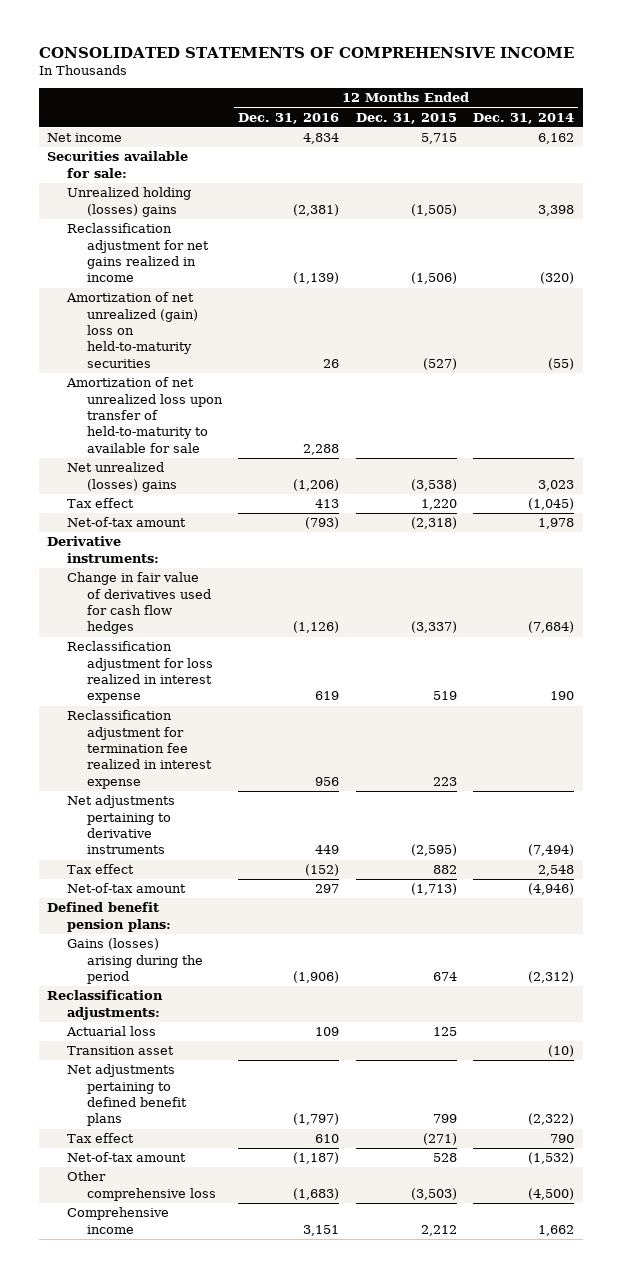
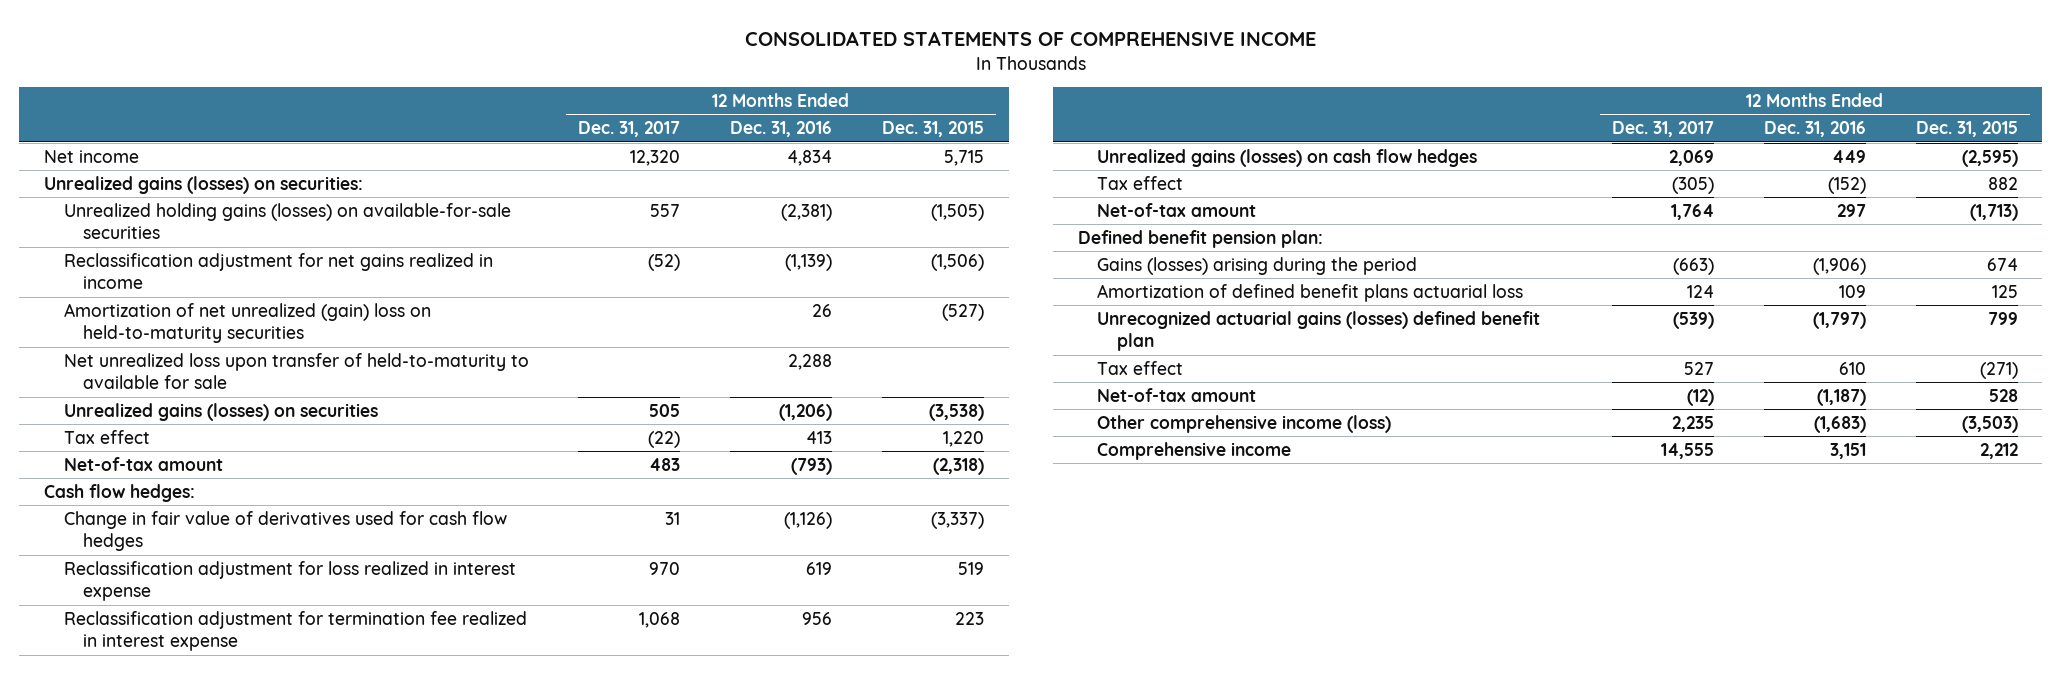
[473,112,575,124] Dec. 31, 2014 -> none
none -> [578,121,681,138] Dec. 31, 2017
[46,151,188,178] Securities available for sale: -> [43,175,363,194] Unrealized gains (losses) on securities:
[66,187,191,217] Unrealized holding (losses) gains -> [63,202,511,240] Unrealized holding gains (losses) on available-for-sale securities
[65,377,223,453] Amortization of net unrealized loss upon transfer of held-to-maturity to available for sale -> [63,352,529,390] Net unrealized loss upon transfer of held-to-maturity to available for sale
[66,462,177,492] Net unrealized (losses) gains -> [63,402,378,421] Unrealized gains (losses) on securities
[46,536,159,563] Derivative instruments: -> [43,483,195,502] Cash flow hedges:
[66,795,175,855] Net adjustments pertaining to derivative instruments -> [1097,148,1478,167] Unrealized gains (losses) on cash flow hedges
[46,902,171,932] Defined benefit pension plans: -> [1077,229,1323,248] Defined benefit pension plan:
[46,990,163,1020] Reclassification adjustments: -> none
[66,1046,174,1056] Transition asset -> none
[65,1026,156,1037] Actuarial loss -> [1097,283,1524,302] Amortization of defined benefit plans actuarial loss
[66,1064,187,1127] Net adjustments pertaining to defined benefit plans -> [1097,310,1541,352] Unrecognized actuarial gains (losses) defined benefit plan
[66,1171,216,1201] Other comprehensive loss -> [1097,414,1392,433] Other comprehensive income (loss)

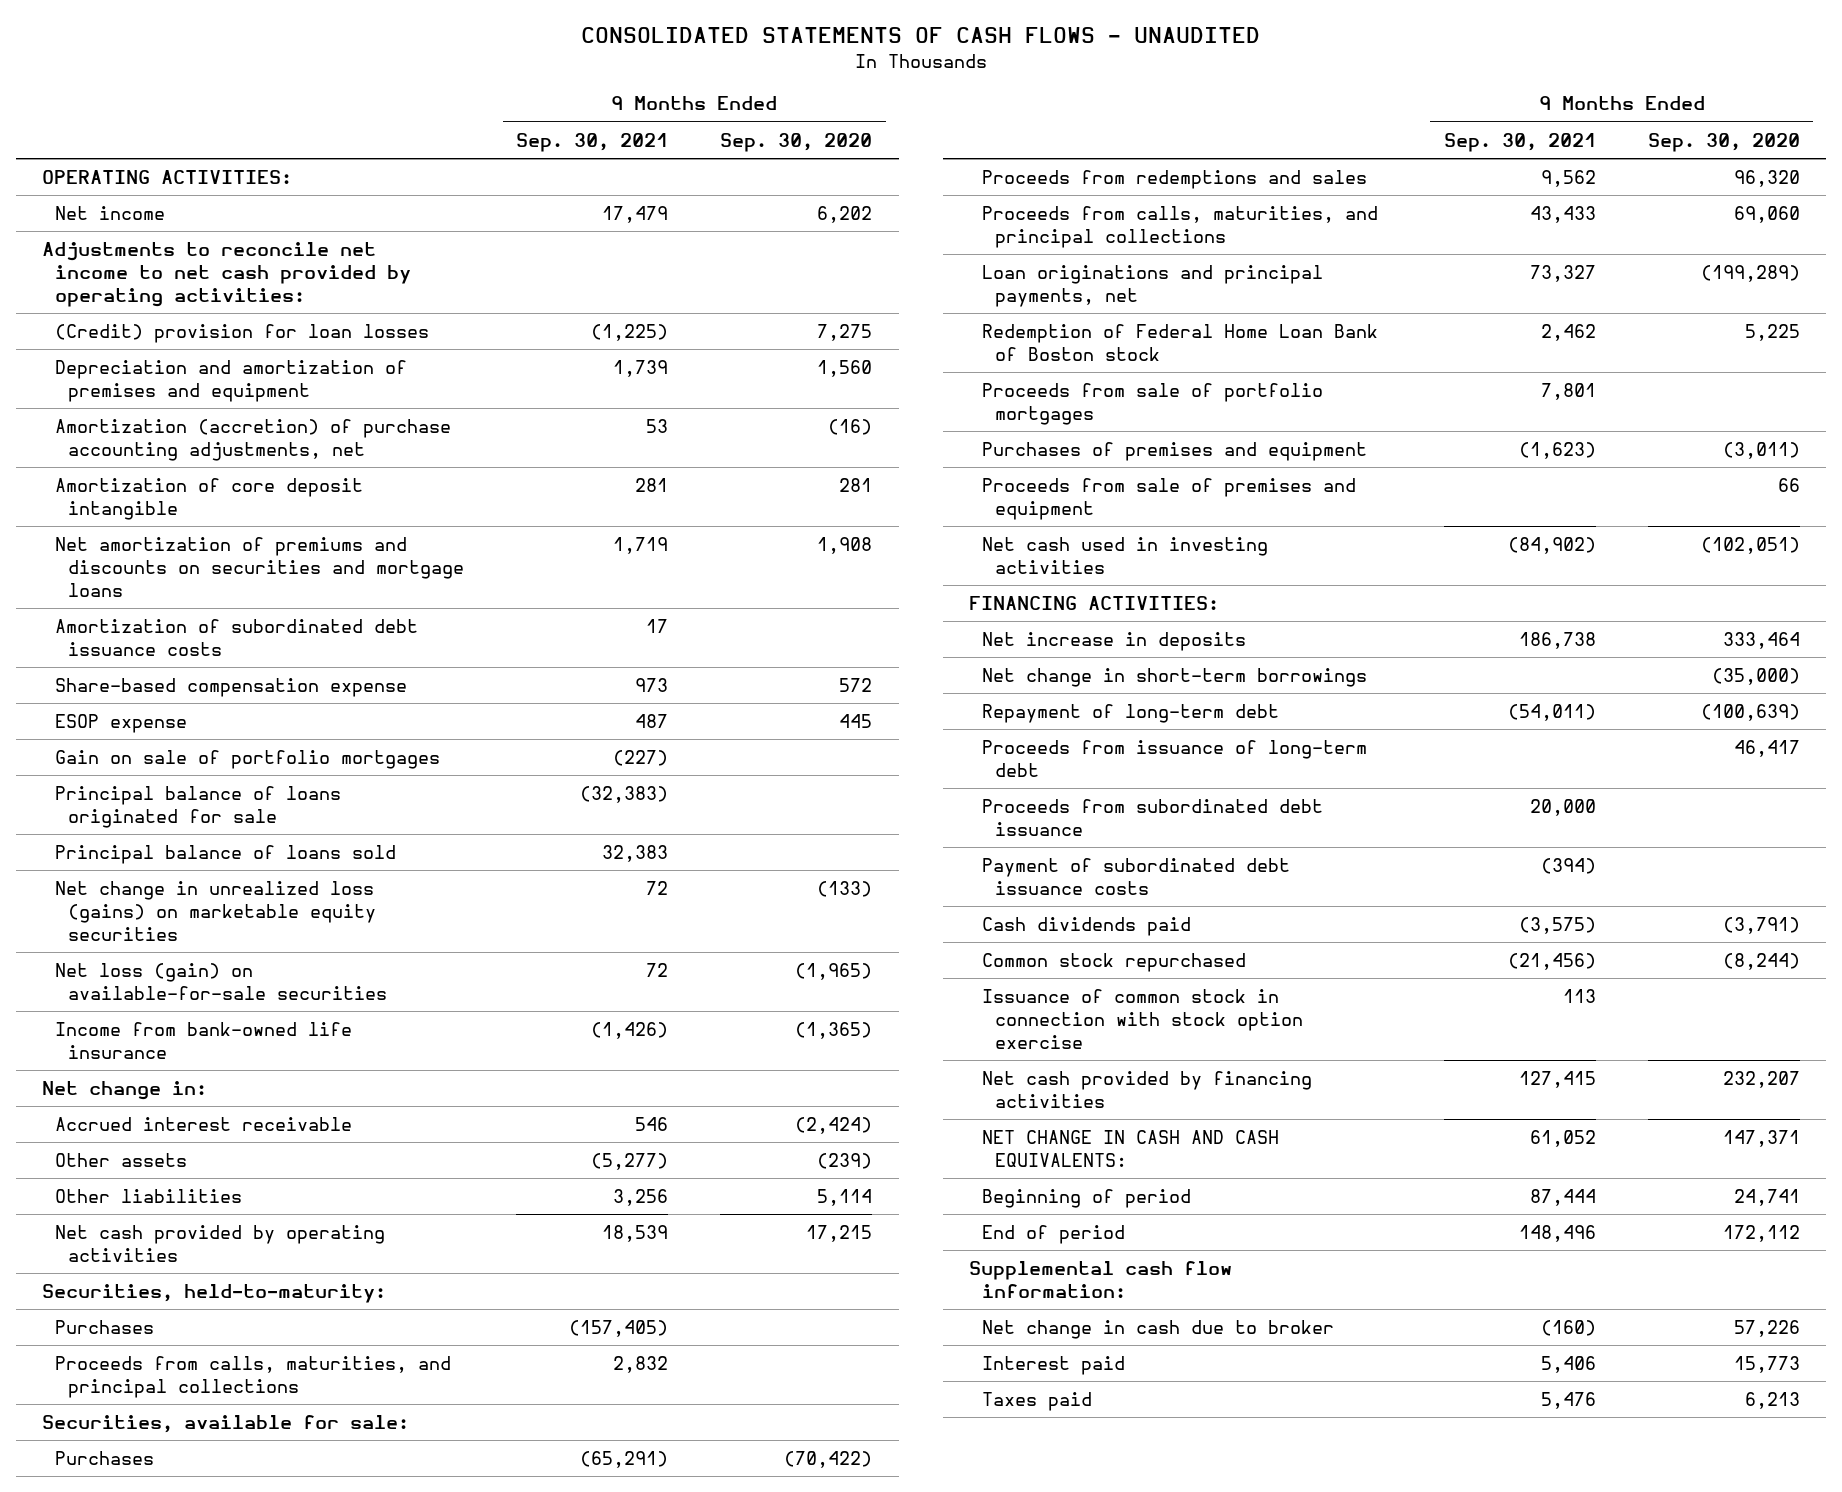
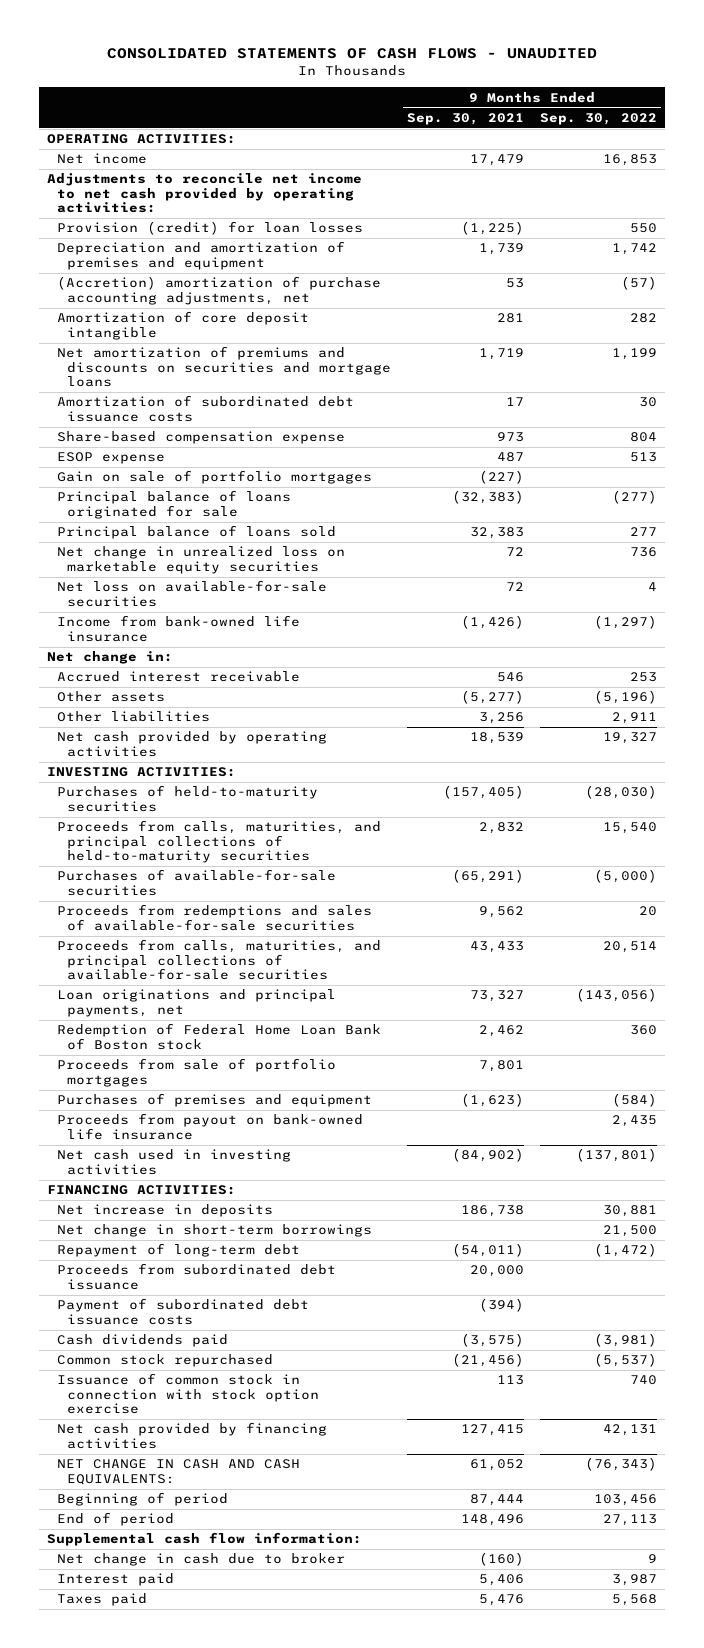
[720,132,873,152] Sep. 30, 2020 -> none
none -> [540,112,658,125] Sep. 30, 2022
[54,323,429,343] (Credit) provision for loan losses -> [57,221,364,236] Provision (credit) for loan losses
[54,418,451,461] Amortization (accretion) of purchase accounting adjustments, net -> [57,276,382,305] (Accretion) amortization of purchase accounting adjustments, net
[54,880,376,941] Net change in unrealized loss (gains) on marketable equity securities -> [57,546,346,574] Net change in unrealized loss on marketable equity securities
[54,962,387,1000] Net loss (gain) on available-for-sale securities -> [57,580,328,607] Net loss on available-for-sale securities
[42,1283,387,1303] Securities, held-to-maturity: -> none
[42,1414,410,1433] Securities, available for sale: -> none
none -> [47,767,237,778] INVESTING ACTIVITIES:
[54,1319,154,1334] Purchases -> [57,785,319,812] Purchases of held-to-maturity securities
[54,1355,451,1398] Proceeds from calls, maturities, and principal collections -> [57,820,382,864] Proceeds from calls, maturities, and principal collections of held-to-maturity securities
[54,1450,154,1465] Purchases -> [57,869,337,896] Purchases of available-for-sale securities
[982,169,1368,189] Proceeds from redemptions and sales -> [57,904,373,931] Proceeds from redemptions and sales of available-for-sale securities
[982,205,1379,248] Proceeds from calls, maturities, and principal collections -> [57,939,382,981] Proceeds from calls, maturities, and principal collections of available-for-sale securities
[982,477,1357,520] Proceeds from sale of premises and equipment -> none
none -> [57,1113,364,1140] Proceeds from payout on bank-owned life insurance
[982,739,1368,777] Proceeds from issuance of long-term debt -> none

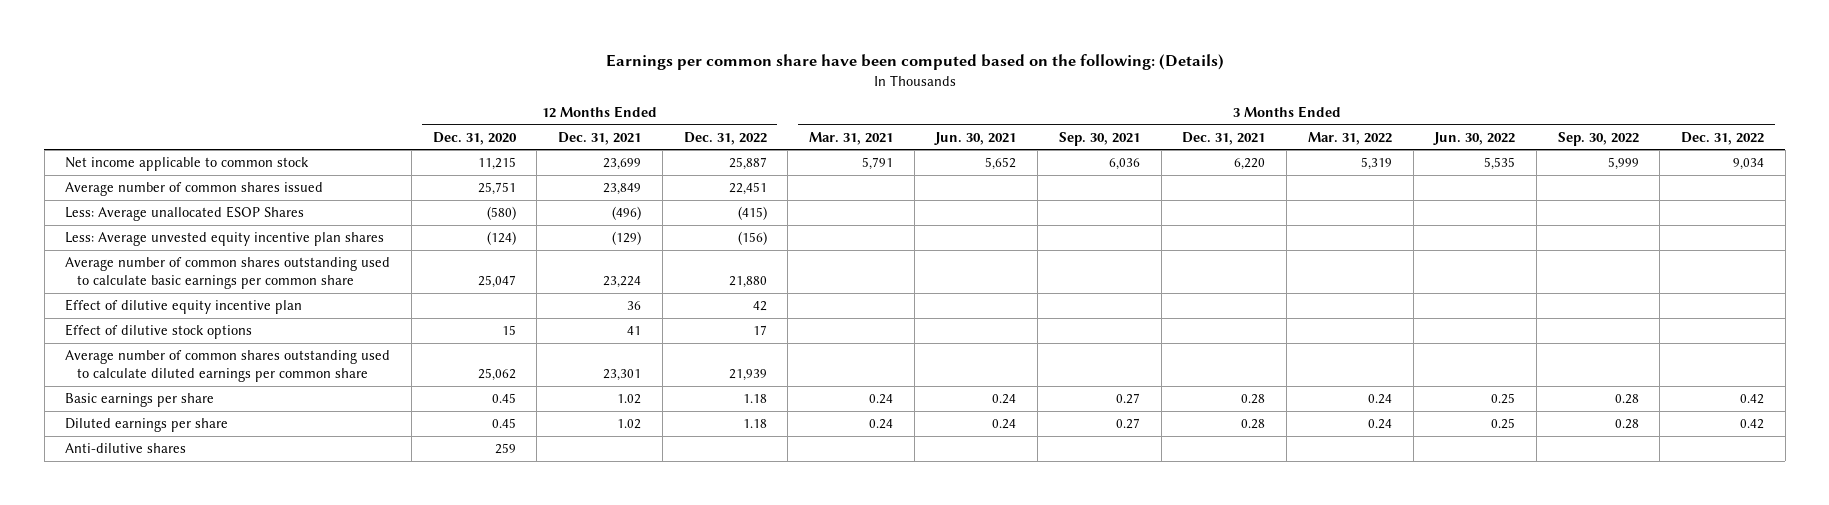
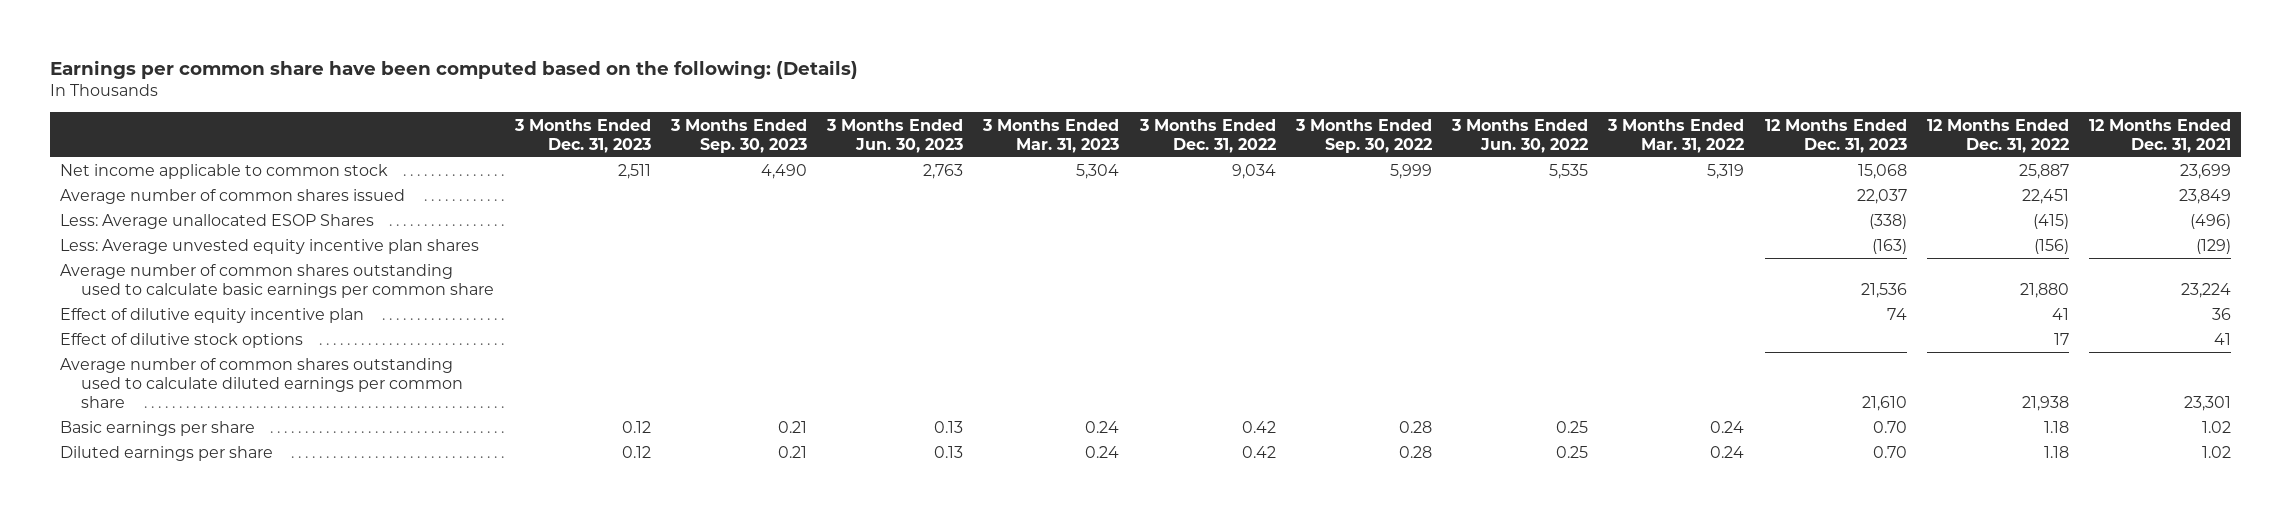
[432,131,517,145] Dec. 31, 2020 -> none
[809,131,894,145] Mar. 31, 2021 -> none
[934,131,1017,145] Jun. 30, 2021 -> none
[1058,131,1140,146] Sep. 30, 2021 -> none
[1182,131,1266,145] Dec. 31, 2021 -> none
none -> [513,118,651,153] 3 Months Ended Dec. 31, 2023
none -> [669,118,807,153] 3 Months Ended Sep. 30, 2023
none -> [826,118,964,153] 3 Months Ended Jun. 30, 2023
none -> [982,118,1120,153] 3 Months Ended Mar. 31, 2023
none -> [1764,118,1907,153] 12 Months Ended Dec. 31, 2023
[752,301,767,312] 42 -> [2051,308,2069,321] 41
[728,369,767,382] 21,939 -> [2021,395,2069,411] 21,938
[65,443,187,454] Anti-dilutive shares -> none

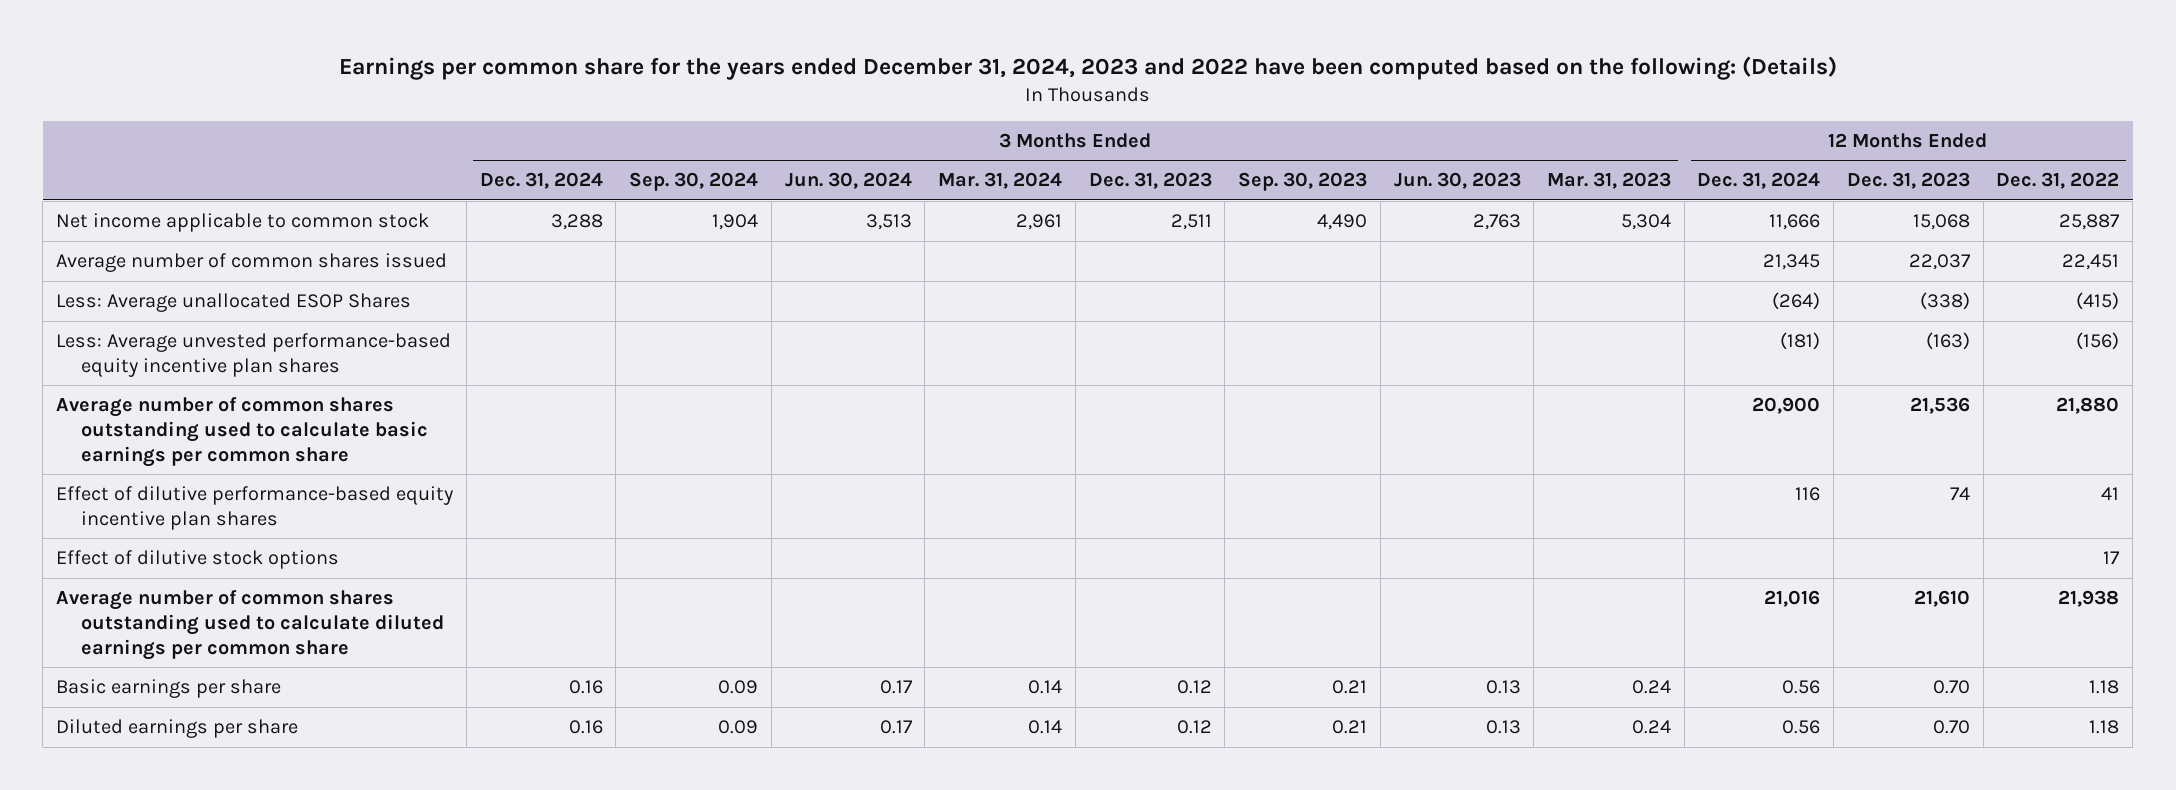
[50,59,859,79] Earnings per common share have been computed based on the following: (Details) -> [338,55,1837,80] Earnings per common share for the years ended December 31, 2024, 2023 and 2022 have been computed based on the following: (Details)
[1138,118,1276,153] 3 Months Ended Dec. 31, 2022 -> none
[1294,118,1432,153] 3 Months Ended Sep. 30, 2022 -> none
[1451,118,1589,153] 3 Months Ended Jun. 30, 2022 -> none
[1607,118,1745,153] 3 Months Ended Mar. 31, 2022 -> none
[2089,118,2232,153] 12 Months Ended Dec. 31, 2021 -> none
none -> [479,172,603,190] Dec. 31, 2024
none -> [629,172,759,192] Sep. 30, 2024
none -> [784,172,912,190] Jun. 30, 2024
none -> [938,172,1063,190] Mar. 31, 2024
none -> [1697,172,1821,190] Dec. 31, 2024
[60,239,480,255] Less: Average unvested equity incentive plan shares -> [56,333,452,377] Less: Average unvested performance-based equity incentive plan shares
[60,308,365,324] Effect of dilutive equity incentive plan -> [56,486,454,530] Effect of dilutive performance-based equity incentive plan shares

